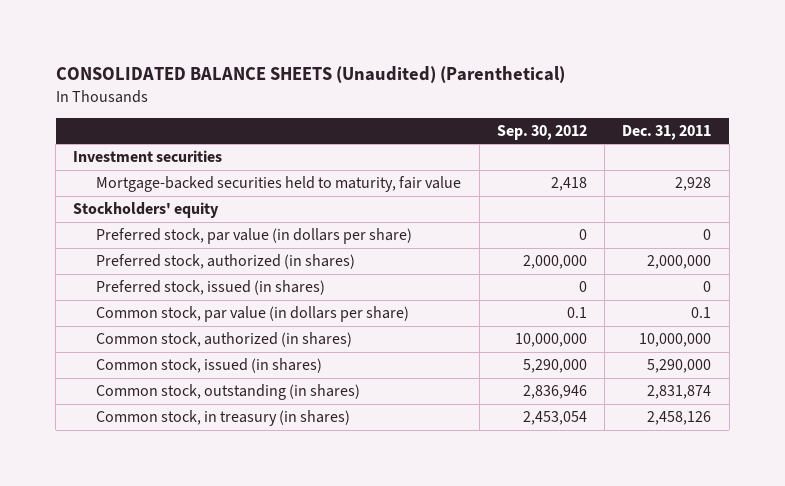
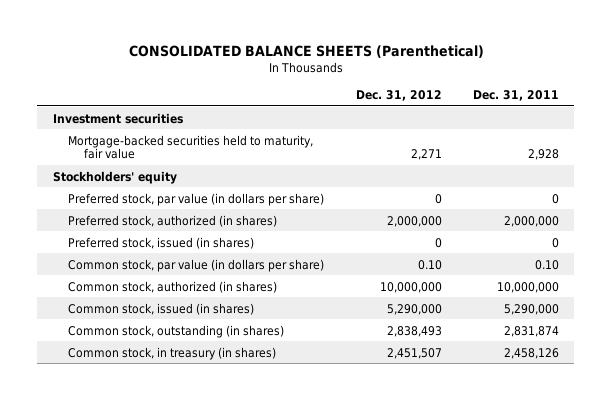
[55,66,565,84] CONSOLIDATED BALANCE SHEETS (Unaudited) (Parenthetical) -> [128,44,484,58] CONSOLIDATED BALANCE SHEETS (Parenthetical)
[496,124,587,140] Sep. 30, 2012 -> none
none -> [355,89,442,101] Dec. 31, 2012
[691,307,712,319] 0.1 -> [534,259,559,270] 0.10

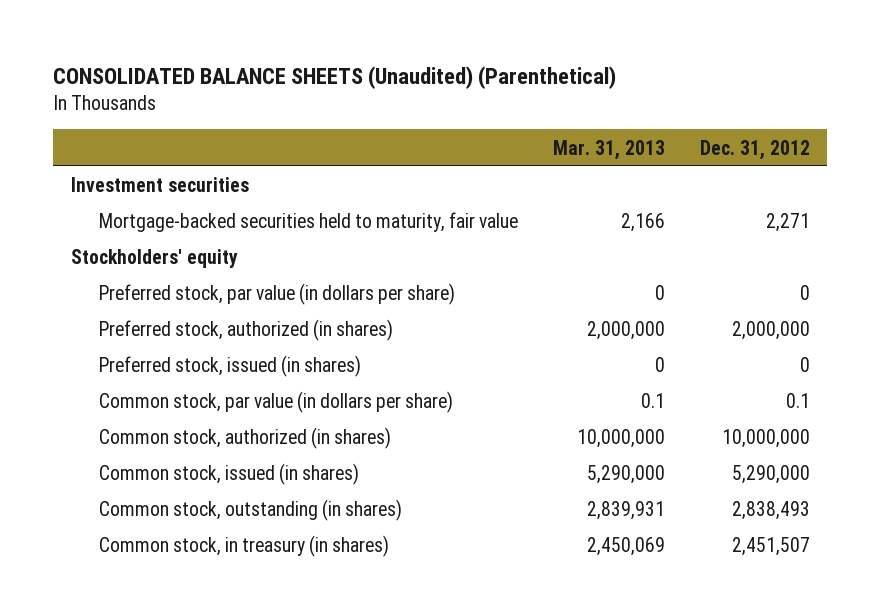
[128,44,484,58] CONSOLIDATED BALANCE SHEETS (Parenthetical) -> [53,65,617,89] CONSOLIDATED BALANCE SHEETS (Unaudited) (Parenthetical)
[472,89,559,101] Dec. 31, 2011 -> none
none -> [553,139,666,160] Mar. 31, 2013
[417,259,442,270] 0.10 -> [785,393,810,409] 0.1

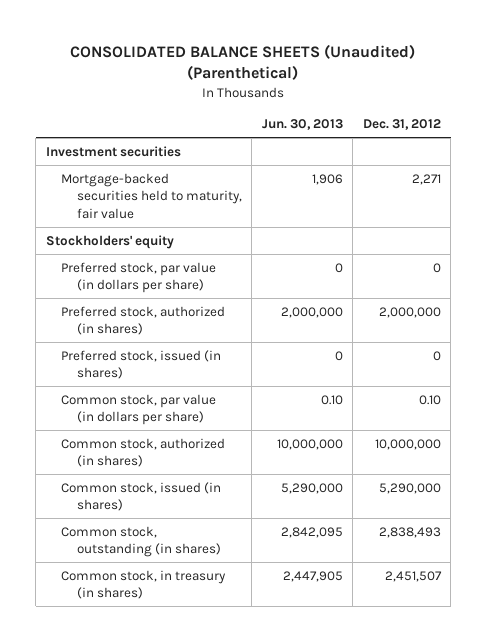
[553,139,666,160] Mar. 31, 2013 -> none
none -> [261,119,343,131] Jun. 30, 2013
[785,393,810,409] 0.1 -> [418,394,441,405] 0.10

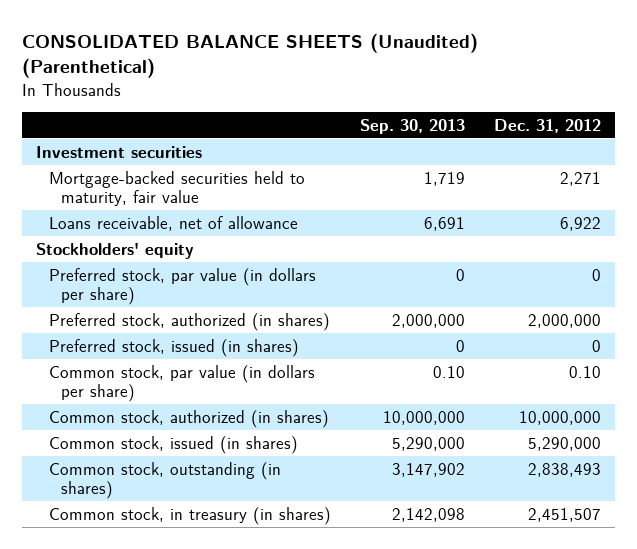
[261,119,343,131] Jun. 30, 2013 -> none
none -> [359,118,465,134] Sep. 30, 2013
none -> [48,215,298,231] Loans receivable, net of allowance

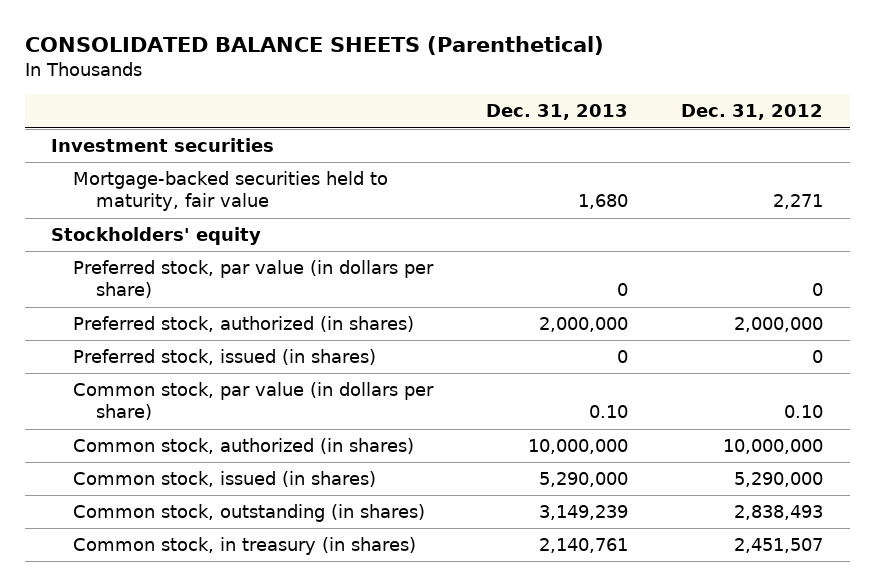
[22,32,479,79] CONSOLIDATED BALANCE SHEETS (Unaudited) (Parenthetical) -> [24,36,604,56] CONSOLIDATED BALANCE SHEETS (Parenthetical)
[359,118,465,134] Sep. 30, 2013 -> none
none -> [486,104,629,121] Dec. 31, 2013
[48,215,298,231] Loans receivable, net of allowance -> none

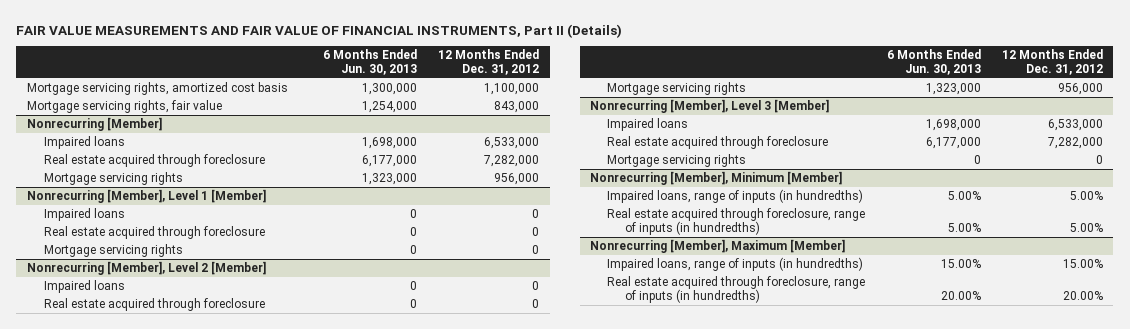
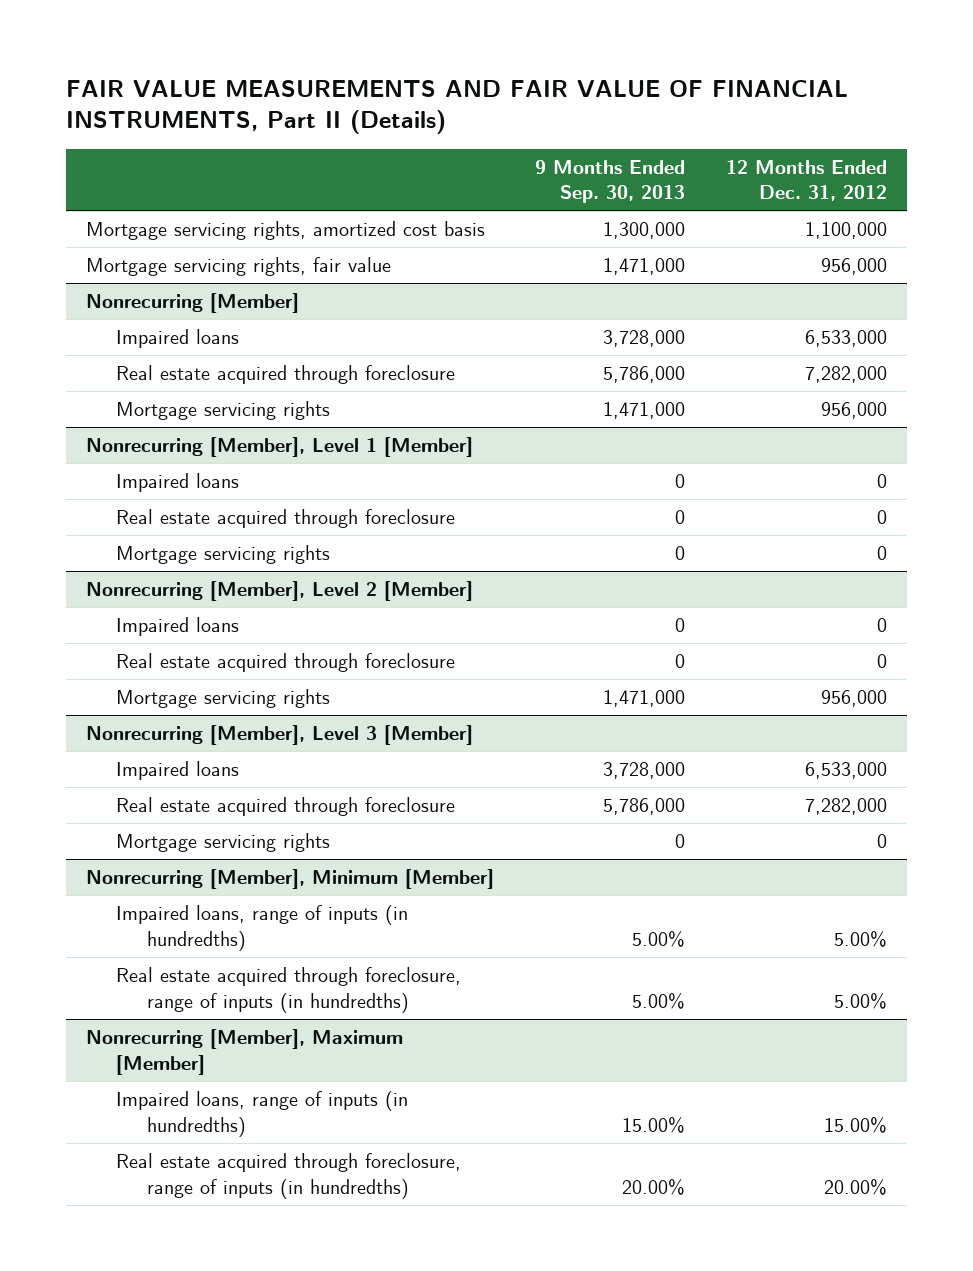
[323,49,418,76] 6 Months Ended Jun. 30, 2013 -> none
none -> [534,159,685,204] 9 Months Ended Sep. 30, 2013
[494,100,540,113] 843,000 -> [820,258,887,276] 956,000

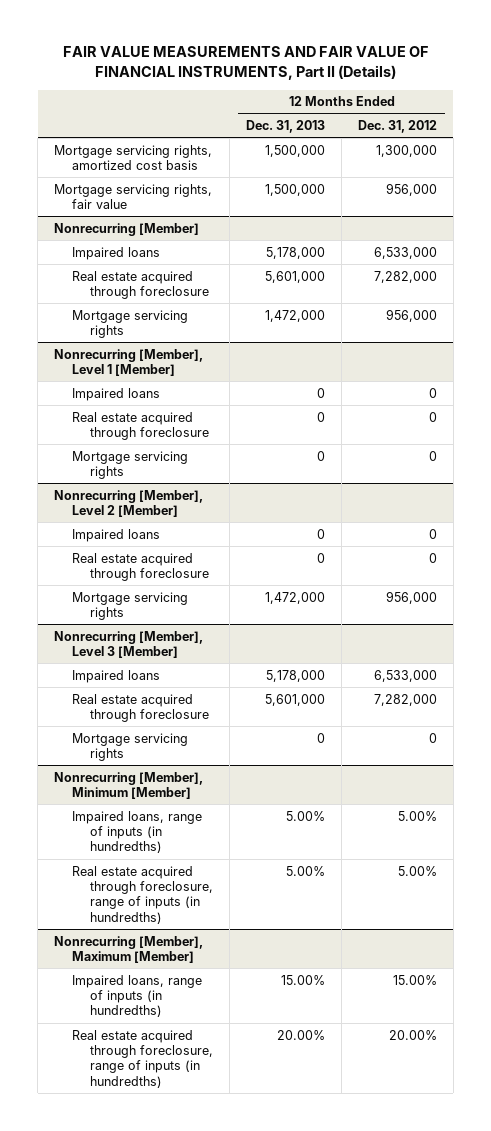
[534,159,685,204] 9 Months Ended Sep. 30, 2013 -> none
none -> [246,120,326,134] Dec. 31, 2013
[804,222,887,240] 1,100,000 -> [375,144,437,157] 1,300,000

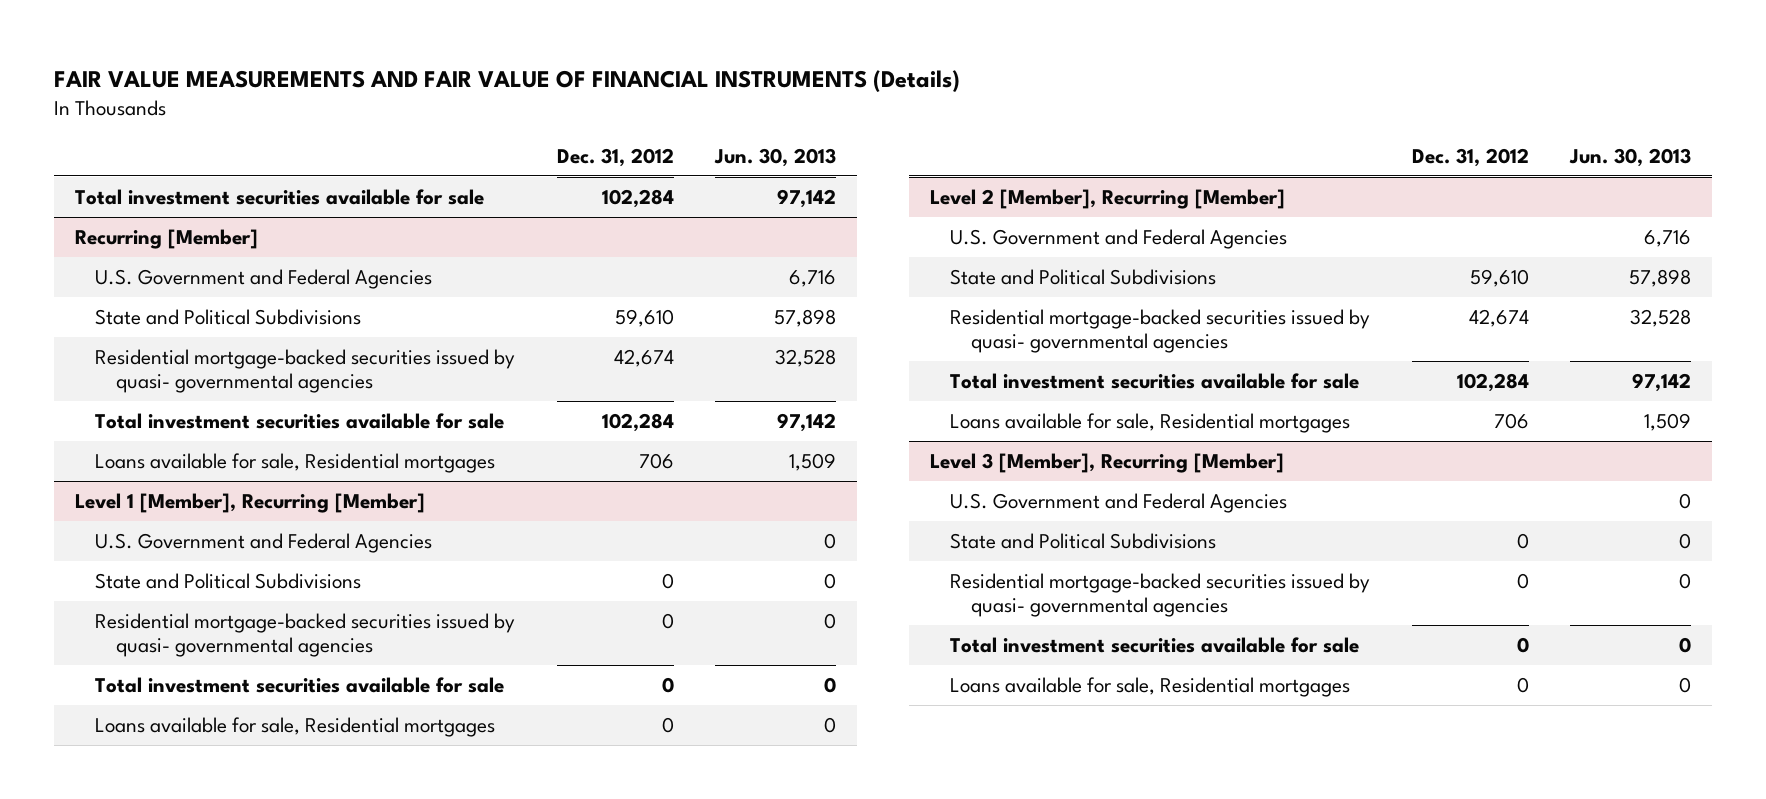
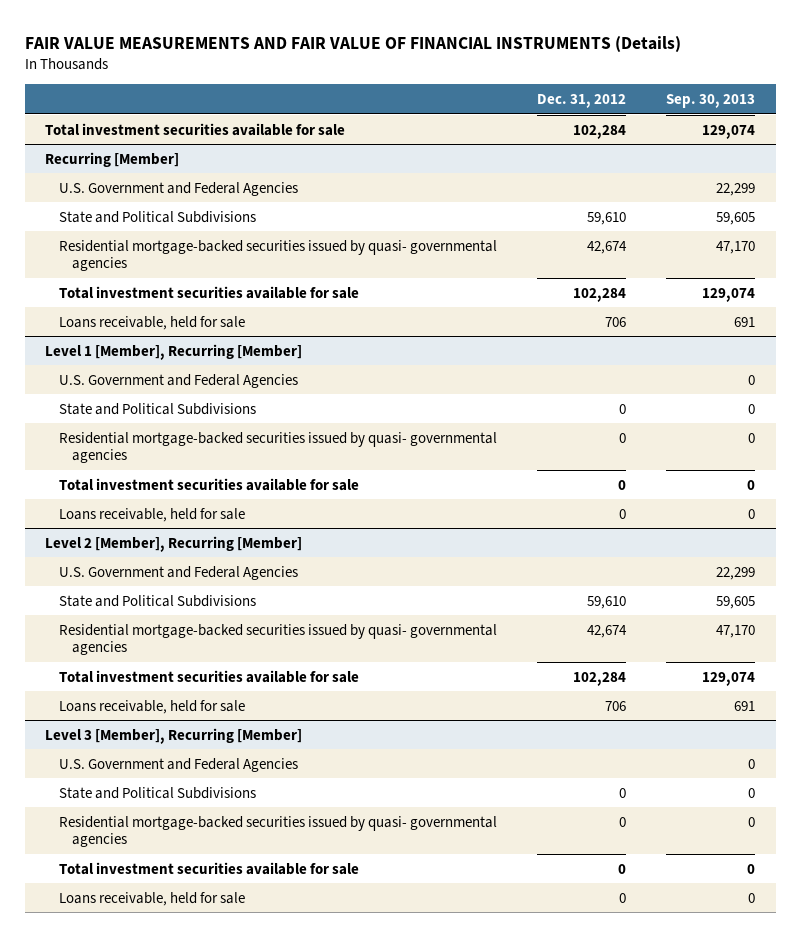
[714,147,837,167] Jun. 30, 2013 -> none
none -> [666,94,756,109] Sep. 30, 2013
[95,452,496,473] Loans available for sale, Residential mortgages -> [58,315,245,330] Loans receivable, held for sale
[95,716,496,737] Loans available for sale, Residential mortgages -> [58,507,245,522] Loans receivable, held for sale
[950,412,1351,433] Loans available for sale, Residential mortgages -> [58,699,245,714] Loans receivable, held for sale
[950,676,1351,697] Loans available for sale, Residential mortgages -> [58,891,245,906] Loans receivable, held for sale

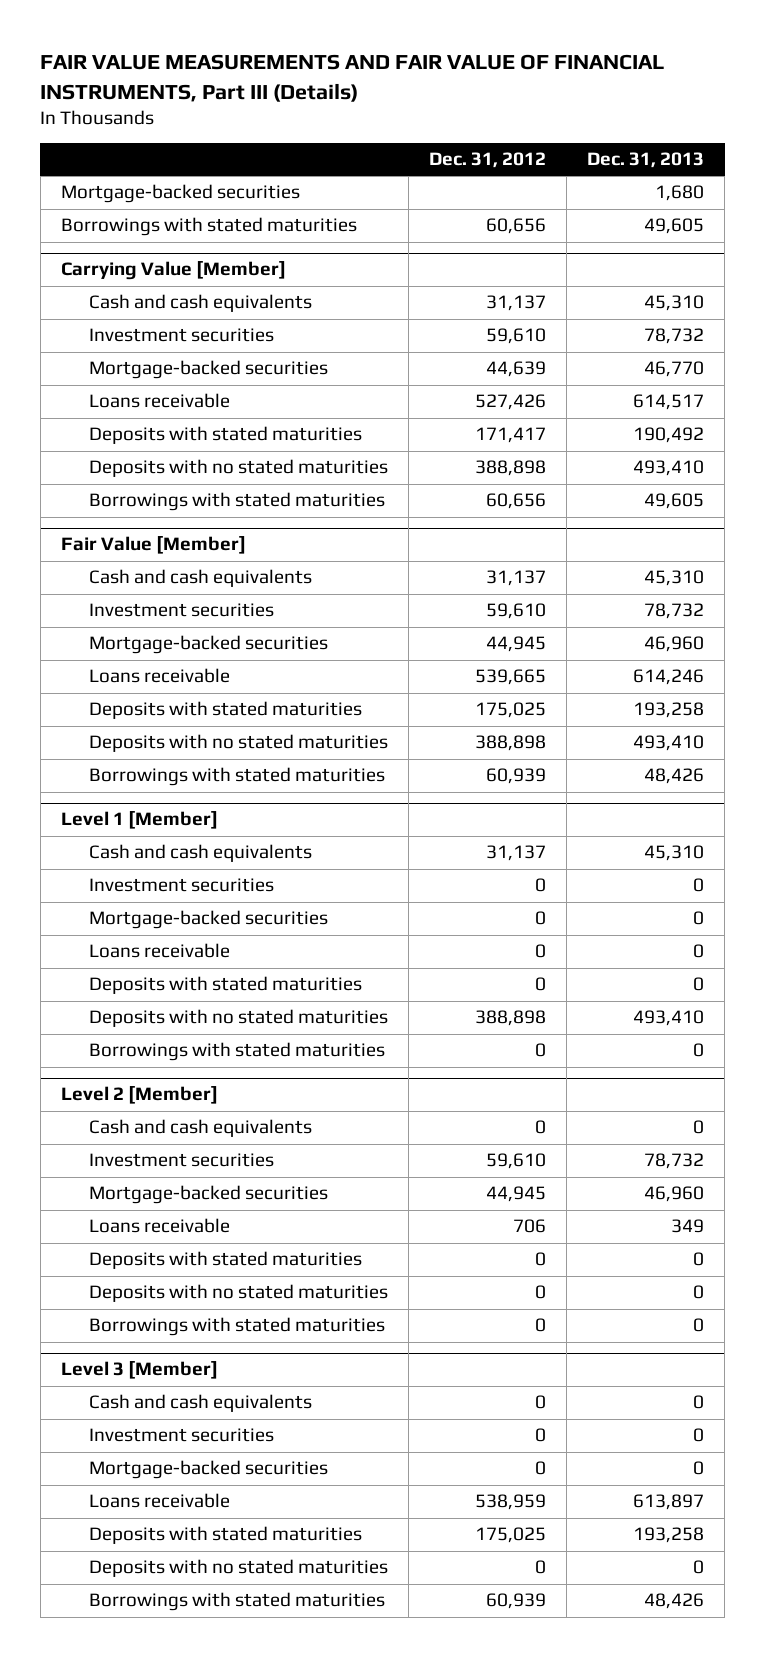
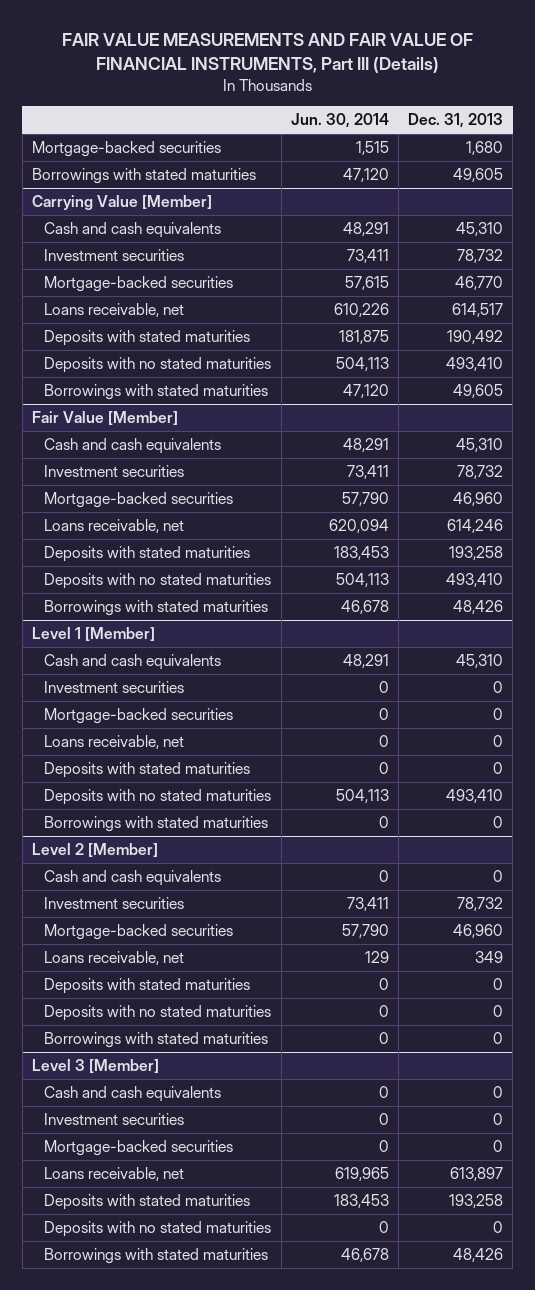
[429,152,547,169] Dec. 31, 2012 -> none
none -> [290,113,389,129] Jun. 30, 2014
[89,393,231,409] Loans receivable -> [44,303,185,318] Loans receivable, net
[89,668,231,684] Loans receivable -> [44,519,185,534] Loans receivable, net
[89,943,231,959] Loans receivable -> [44,735,185,750] Loans receivable, net
[89,1218,231,1234] Loans receivable -> [44,951,185,966] Loans receivable, net
[89,1493,231,1509] Loans receivable -> [44,1167,185,1182] Loans receivable, net

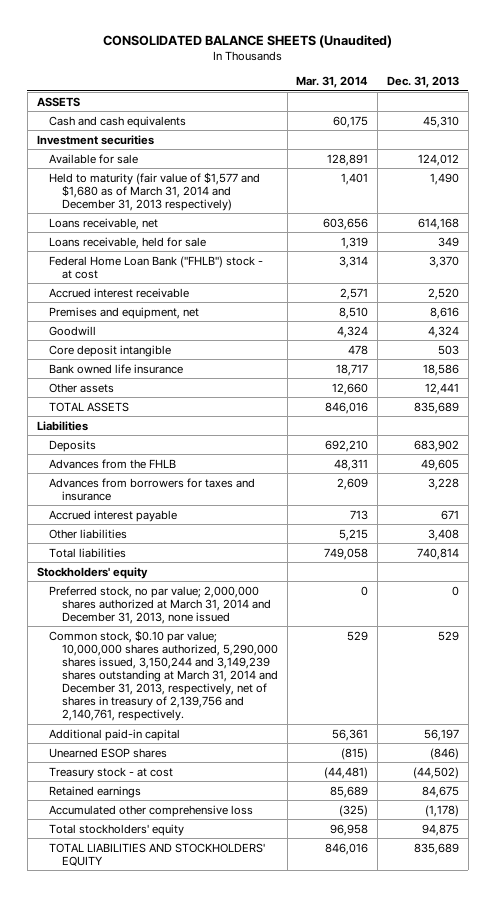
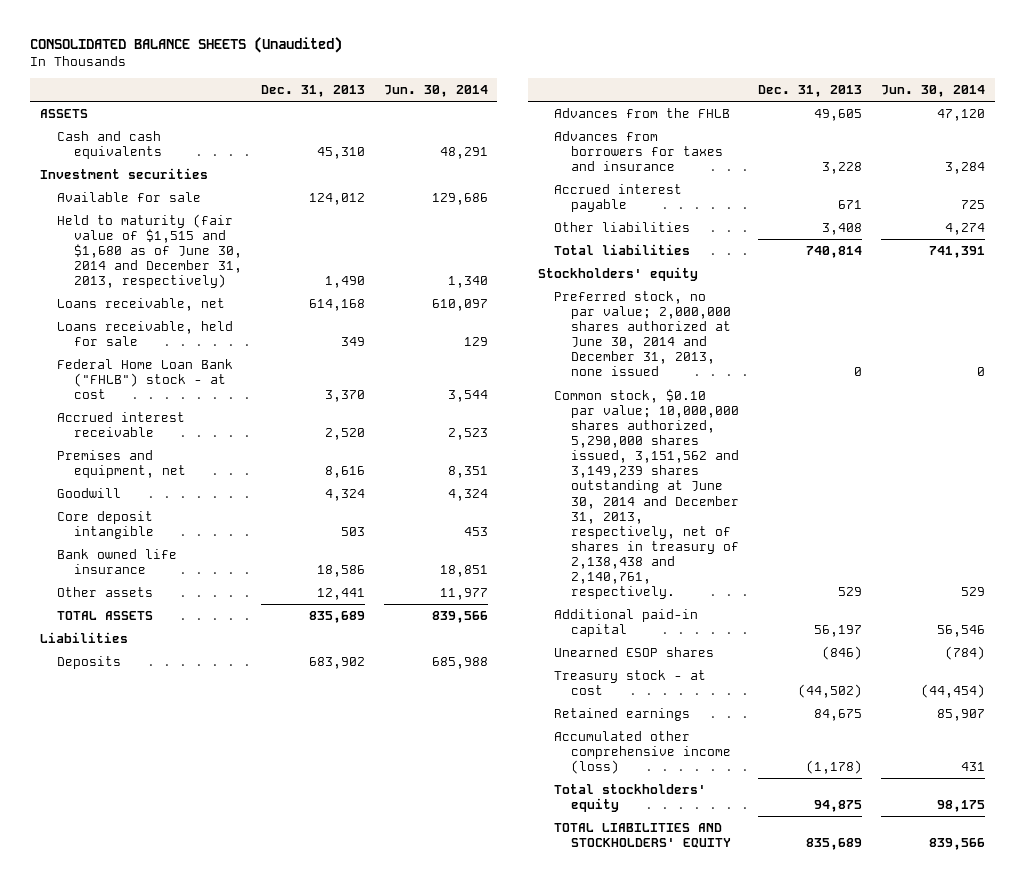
[296,76,369,89] Mar. 31, 2014 -> none
none -> [383,85,488,98] Jun. 30, 2014
[49,171,261,211] Held to maturity (fair value of $1,577 and $1,680 as of March 31, 2014 and December 31, 2013 respectively) -> [56,213,242,289] Held to maturity (fair value of $1,515 and $1,680 as of June 30, 2014 and December 31, 2013, respectively)
[49,585,271,624] Preferred stock, no par value; 2,000,000 shares authorized at March 31, 2014 and December 31, 2013, none issued -> [554,290,732,377] Preferred stock, no par value; 2,000,000 shares authorized at June 30, 2014 and December 31, 2013, none issued
[49,629,278,722] Common stock, $0.10 par value; 10,000,000 shares authorized, 5,290,000 shares issued, 3,150,244 and 3,149,239 shares outstanding at March 31, 2014 and December 31, 2013, respectively, net of shares in treasury of 2,139,756 and 2,140,761, respectively. -> [554,388,740,600] Common stock, $0.10 par value; 10,000,000 shares authorized, 5,290,000 shares issued, 3,151,562 and 3,149,239 shares outstanding at June 30, 2014 and December 31, 2013, respectively, net of shares in treasury of 2,138,438 and 2,140,761, respectively.
[49,804,254,817] Accumulated other comprehensive loss -> [554,730,732,775] Accumulated other comprehensive income (loss)

